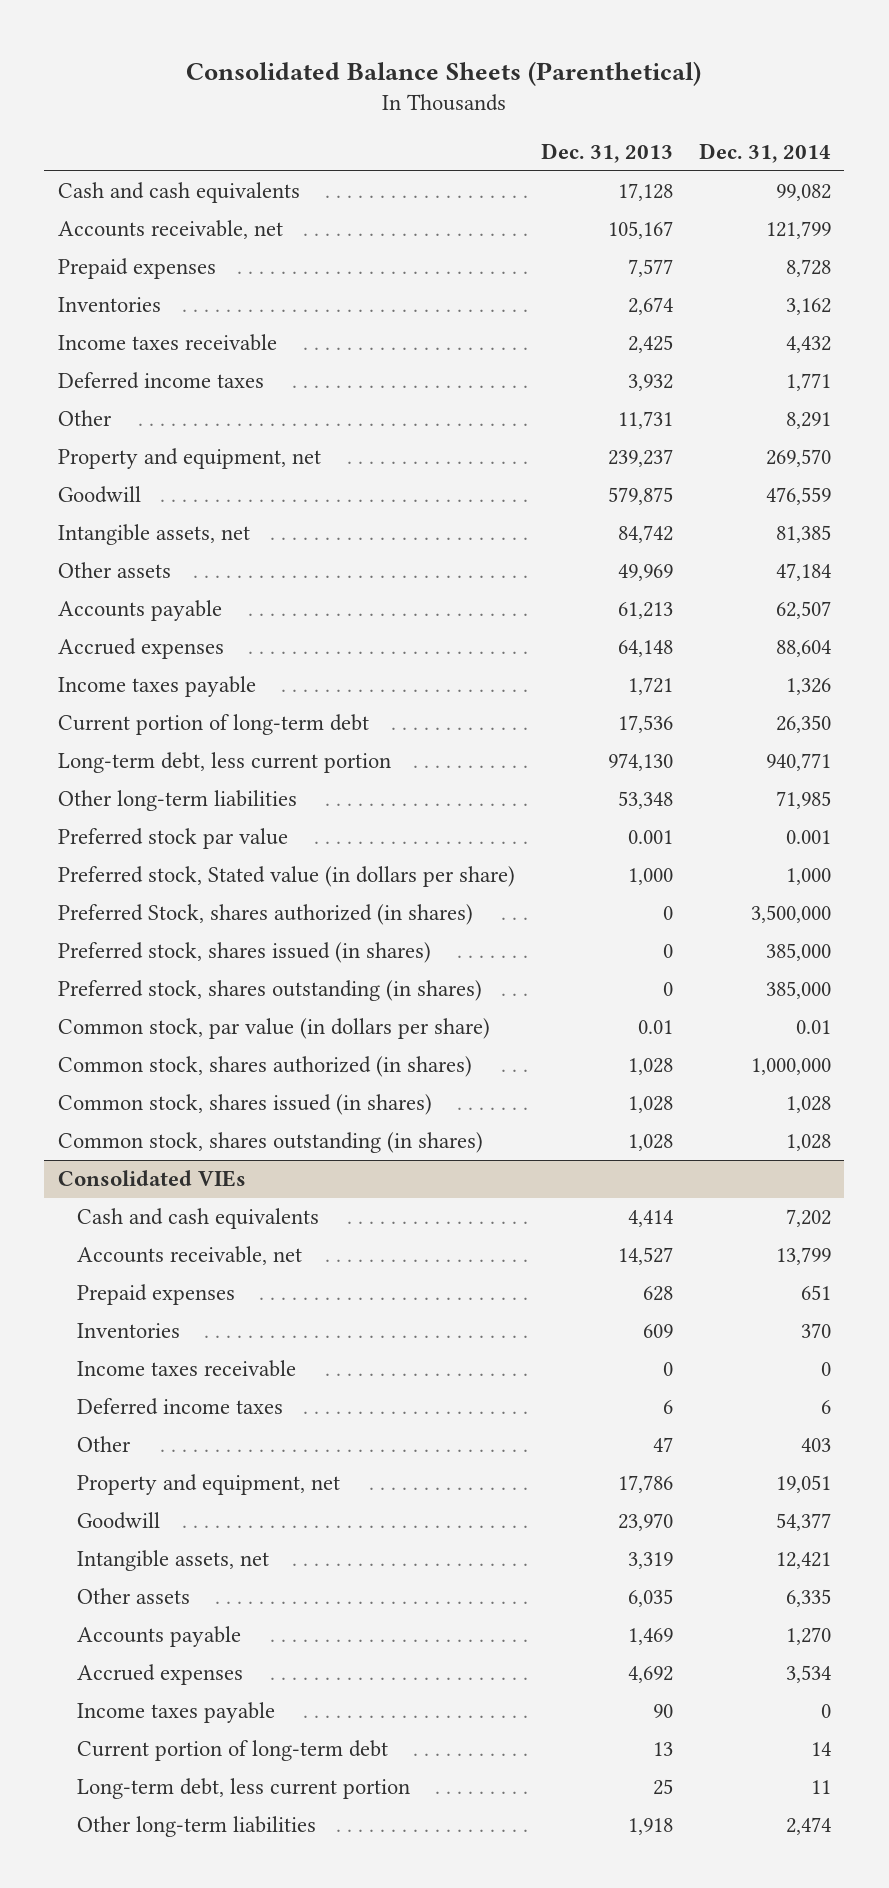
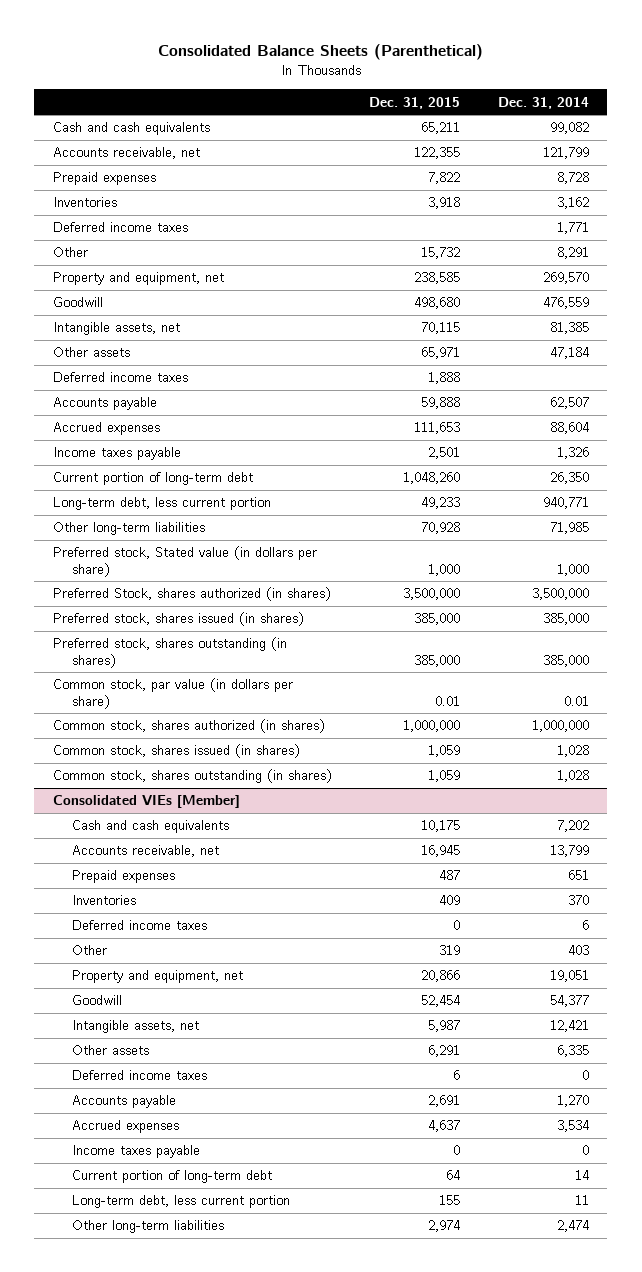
[540,143,673,164] Dec. 31, 2013 -> none
none -> [369,96,461,109] Dec. 31, 2015
[57,334,277,352] Income taxes receivable -> none
none -> [52,372,188,383] Deferred income taxes
[57,828,288,850] Preferred stock par value -> none
[57,1170,246,1188] Consolidated VIEs -> [52,795,240,809] Consolidated VIEs [Member]
[76,1360,296,1378] Income taxes receivable -> none
none -> [71,1070,207,1081] Deferred income taxes

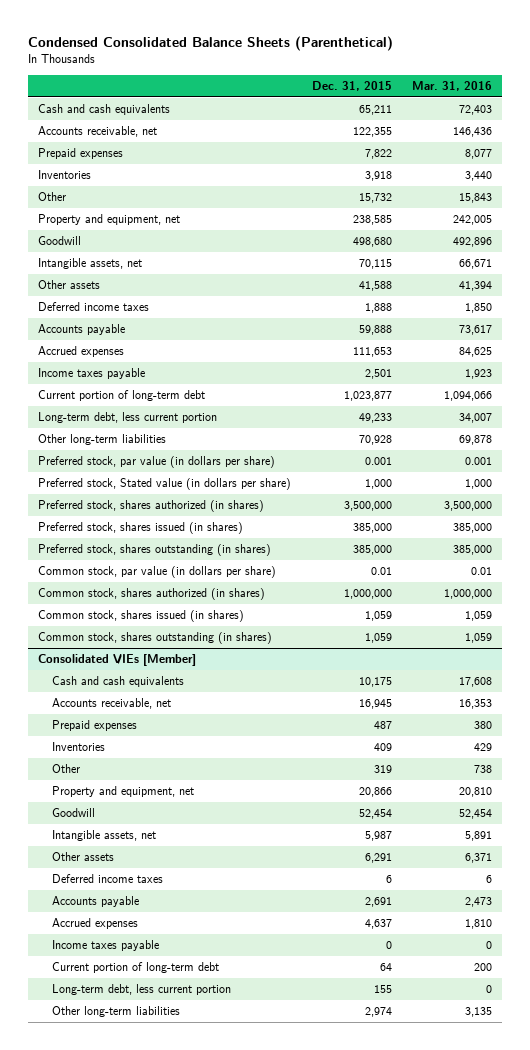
[157,44,483,61] Consolidated Balance Sheets (Parenthetical) -> [27,35,393,51] Condensed Consolidated Balance Sheets (Parenthetical)
[497,96,589,109] Dec. 31, 2014 -> none
none -> [411,81,492,92] Mar. 31, 2016
[52,222,188,233] Deferred income taxes -> none
[421,347,461,360] 65,971 -> [358,281,392,292] 41,588
[403,472,461,485] 1,048,260 -> [343,391,392,402] 1,023,877
none -> [38,456,276,469] Preferred stock, par value (in dollars per share)
[52,587,331,602] Preferred Stock, shares authorized (in shares) -> [38,500,265,513] Preferred stock, shares authorized (in shares)
[71,920,207,931] Deferred income taxes -> none

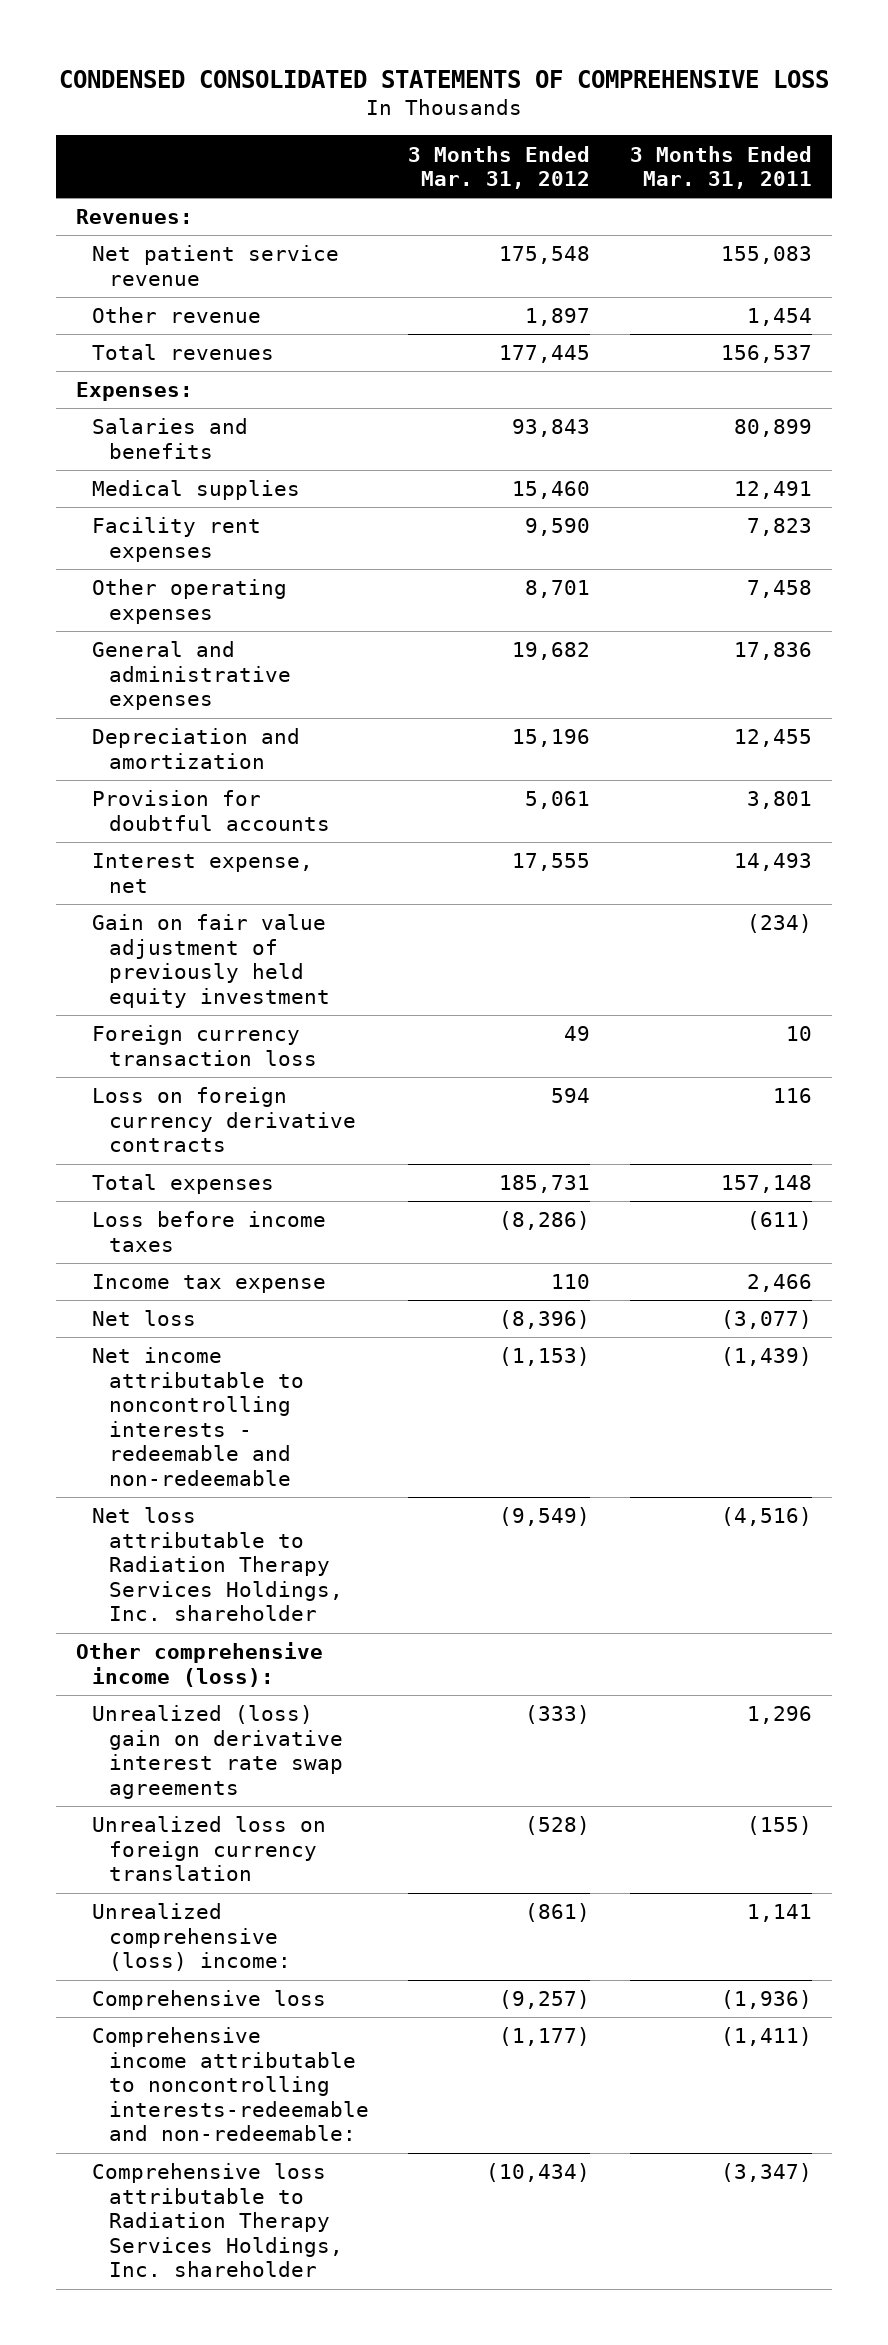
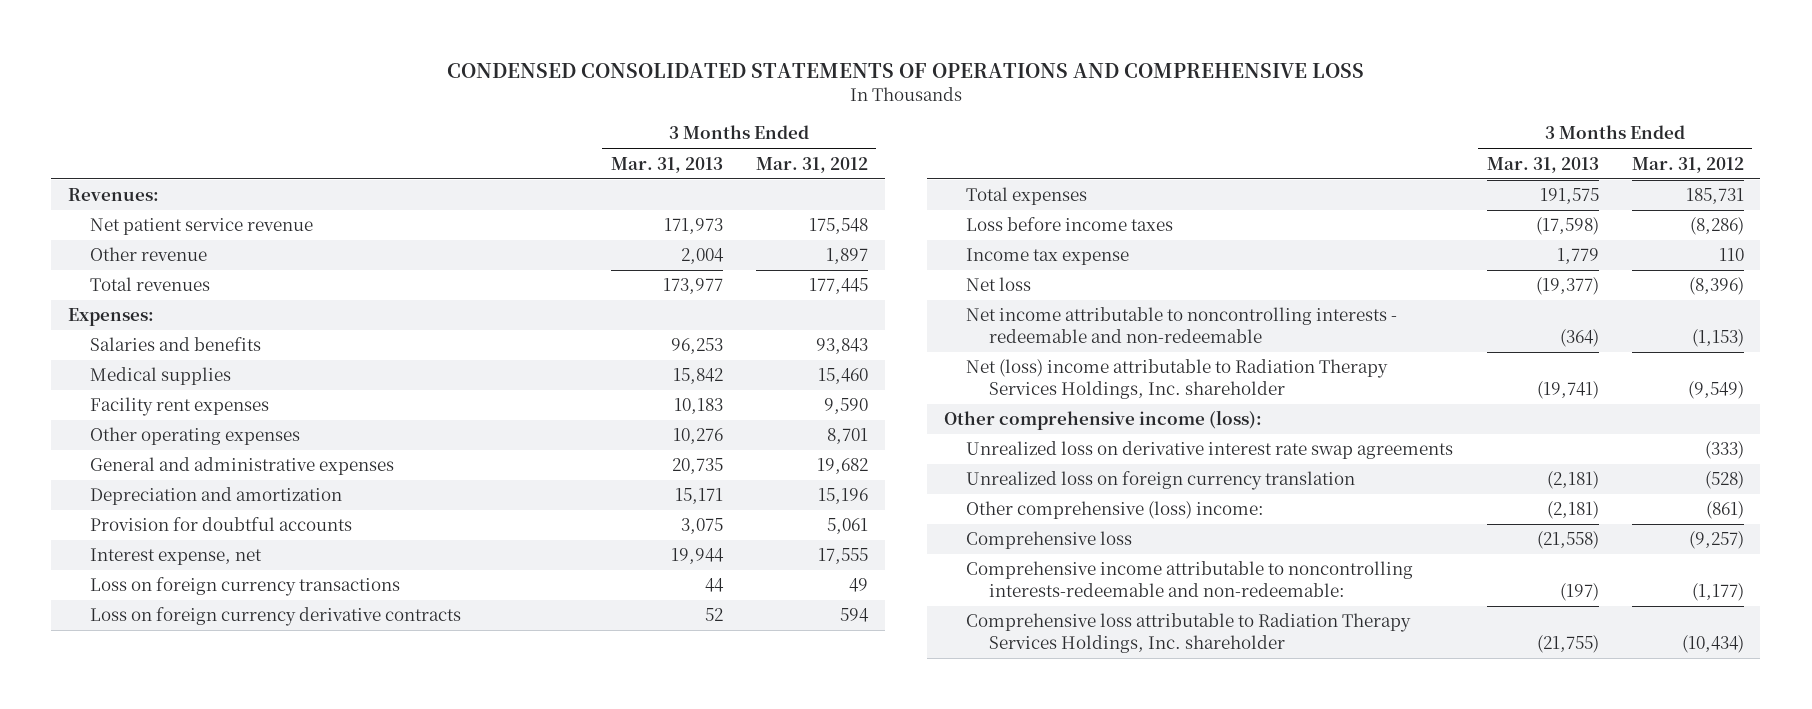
[59,69,830,88] CONDENSED CONSOLIDATED STATEMENTS OF COMPREHENSIVE LOSS -> [446,62,1364,78] CONDENSED CONSOLIDATED STATEMENTS OF OPERATIONS AND COMPREHENSIVE LOSS
[630,145,813,190] 3 Months Ended Mar. 31, 2011 -> none
none -> [610,156,723,173] Mar. 31, 2013
[92,914,330,1008] Gain on fair value adjustment of previously held equity investment -> none
[92,1025,317,1066] Foreign currency transaction loss -> [90,577,401,597] Loss on foreign currency transactions
[92,1507,343,1622] Net loss attributable to Radiation Therapy Services Holdings, Inc. shareholder -> [966,359,1389,400] Net (loss) income attributable to Radiation Therapy Services Holdings, Inc. shareholder
[92,1705,343,1799] Unrealized (loss) gain on derivative interest rate swap agreements -> [966,441,1454,460] Unrealized loss on derivative interest rate swap agreements
[92,1903,291,1972] Unrealized comprehensive (loss) income: -> [966,501,1265,520] Other comprehensive (loss) income:

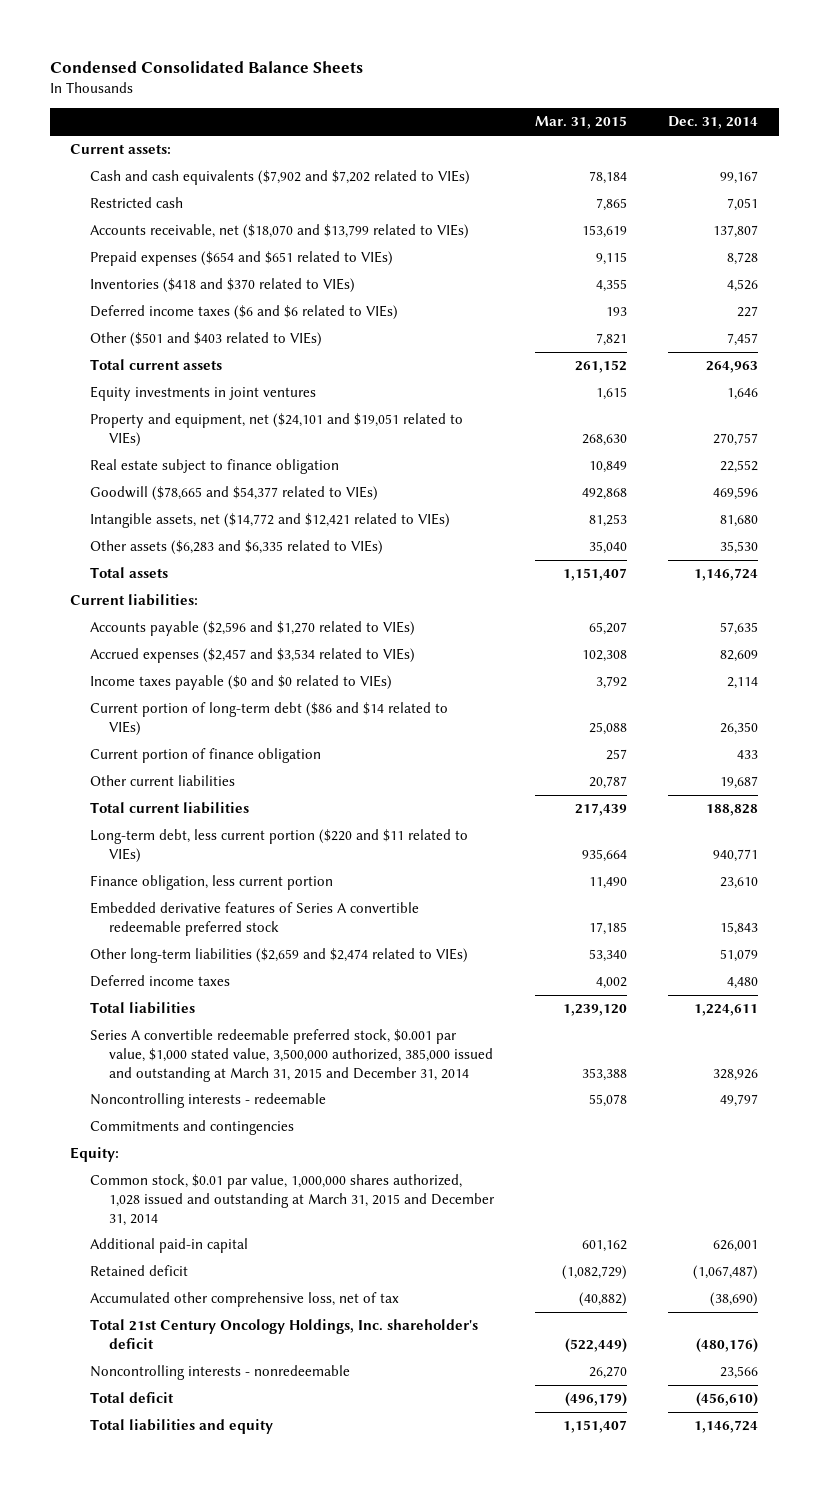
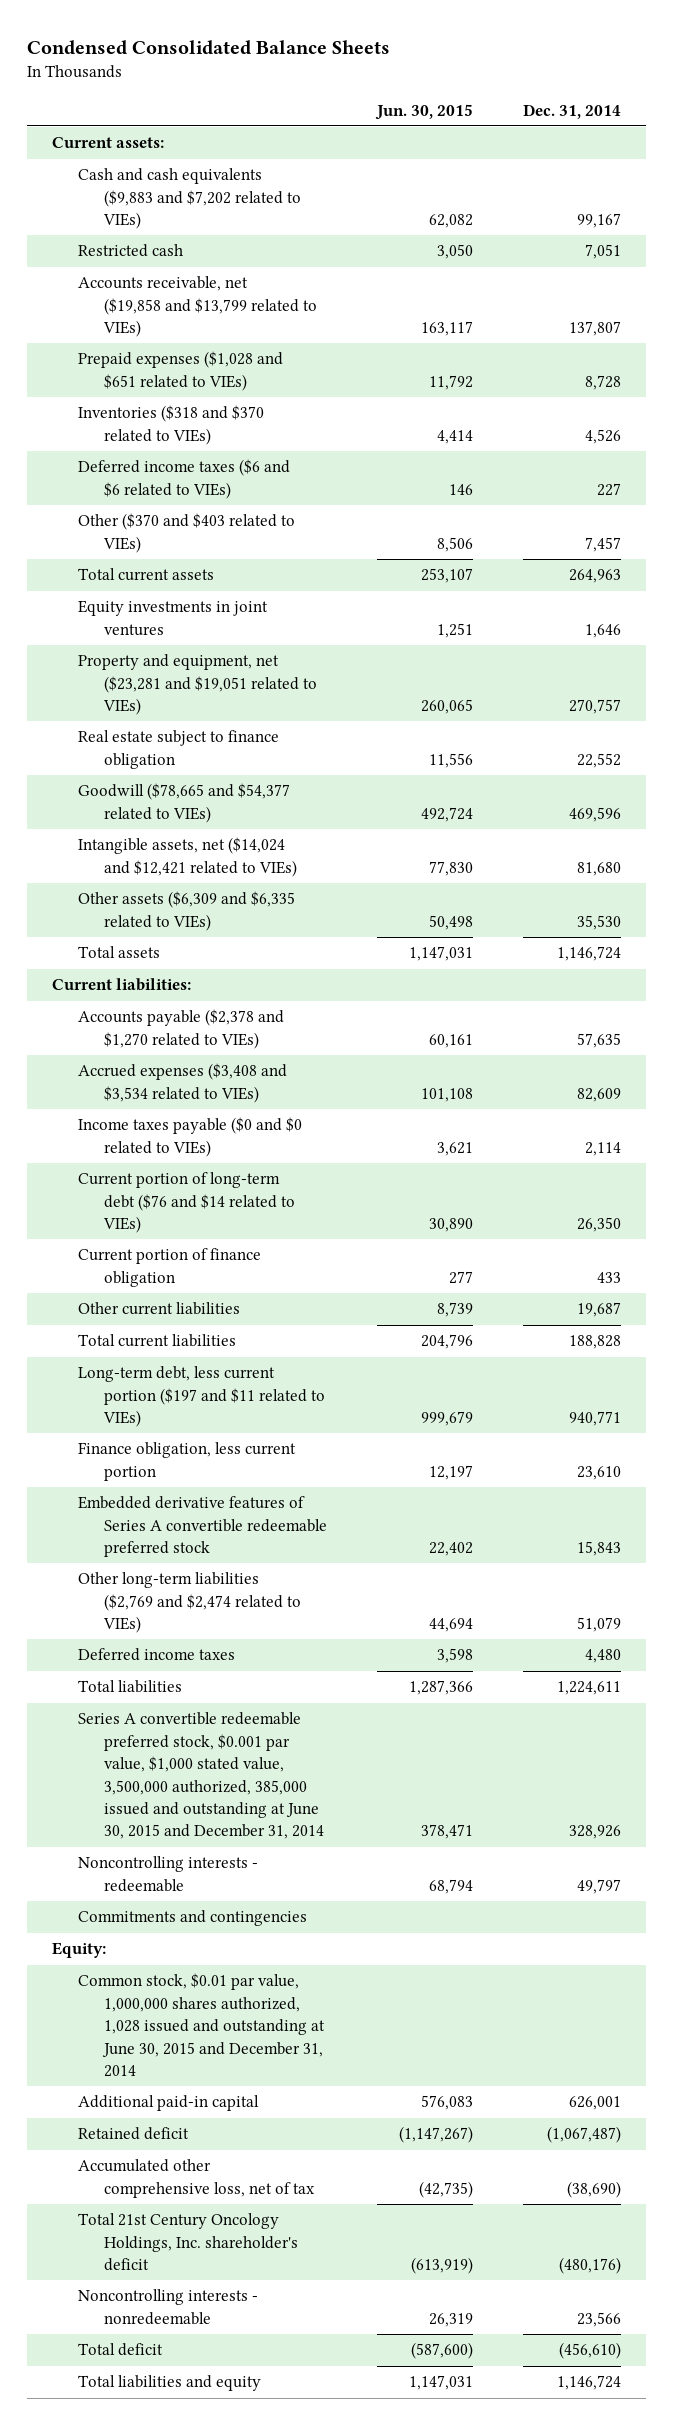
[535,116,628,130] Mar. 31, 2015 -> none
none -> [375,103,474,120] Jun. 30, 2015
[89,170,470,186] Cash and cash equivalents ($7,902 and $7,202 related to VIEs) -> [78,168,302,230] Cash and cash equivalents ($9,883 and $7,202 related to VIEs)
[89,224,469,240] Accounts receivable, net ($18,070 and $13,799 related to VIEs) -> [78,276,318,338] Accounts receivable, net ($19,858 and $13,799 related to VIEs)
[89,251,393,267] Prepaid expenses ($654 and $651 related to VIEs) -> [78,351,284,391] Prepaid expenses ($1,028 and $651 related to VIEs)
[89,278,355,294] Inventories ($418 and $370 related to VIEs) -> [78,405,265,445] Inventories ($318 and $370 related to VIEs)
[89,332,322,348] Other ($501 and $403 related to VIEs) -> [78,513,296,553] Other ($370 and $403 related to VIEs)
[89,413,463,447] Property and equipment, net ($24,101 and $19,051 related to VIEs) -> [78,654,318,716] Property and equipment, net ($23,281 and $19,051 related to VIEs)
[89,513,450,529] Intangible assets, net ($14,772 and $12,421 related to VIEs) -> [78,837,298,877] Intangible assets, net ($14,024 and $12,421 related to VIEs)
[89,540,383,556] Other assets ($6,283 and $6,335 related to VIEs) -> [78,891,296,931] Other assets ($6,309 and $6,335 related to VIEs)
[89,621,415,637] Accounts payable ($2,596 and $1,270 related to VIEs) -> [78,1009,285,1049] Accounts payable ($2,378 and $1,270 related to VIEs)
[89,648,415,664] Accrued expenses ($2,457 and $3,534 related to VIEs) -> [78,1063,288,1103] Accrued expenses ($3,408 and $3,534 related to VIEs)
[89,702,448,736] Current portion of long-term debt ($86 and $14 related to VIEs) -> [78,1172,296,1234] Current portion of long-term debt ($76 and $14 related to VIEs)
[89,829,468,863] Long-term debt, less current portion ($220 and $11 related to VIEs) -> [78,1366,326,1428] Long-term debt, less current portion ($197 and $11 related to VIEs)
[89,948,468,964] Other long-term liabilities ($2,659 and $2,474 related to VIEs) -> [78,1572,302,1634] Other long-term liabilities ($2,769 and $2,474 related to VIEs)
[89,1029,493,1082] Series A convertible redeemable preferred stock, $0.001 par value, $1,000 stated value, 3,500,000 authorized, 385,000 issued and outstanding at March 31, 2015 and December 31, 2014 -> [78,1712,325,1840] Series A convertible redeemable preferred stock, $0.001 par value, $1,000 stated value, 3,500,000 authorized, 385,000 issued and outstanding at June 30, 2015 and December 31, 2014
[89,1174,495,1226] Common stock, $0.01 par value, 1,000,000 shares authorized, 1,028 issued and outstanding at March 31, 2015 and December 31, 2014 -> [78,1973,326,2077] Common stock, $0.01 par value, 1,000,000 shares authorized, 1,028 issued and outstanding at June 30, 2015 and December 31, 2014

